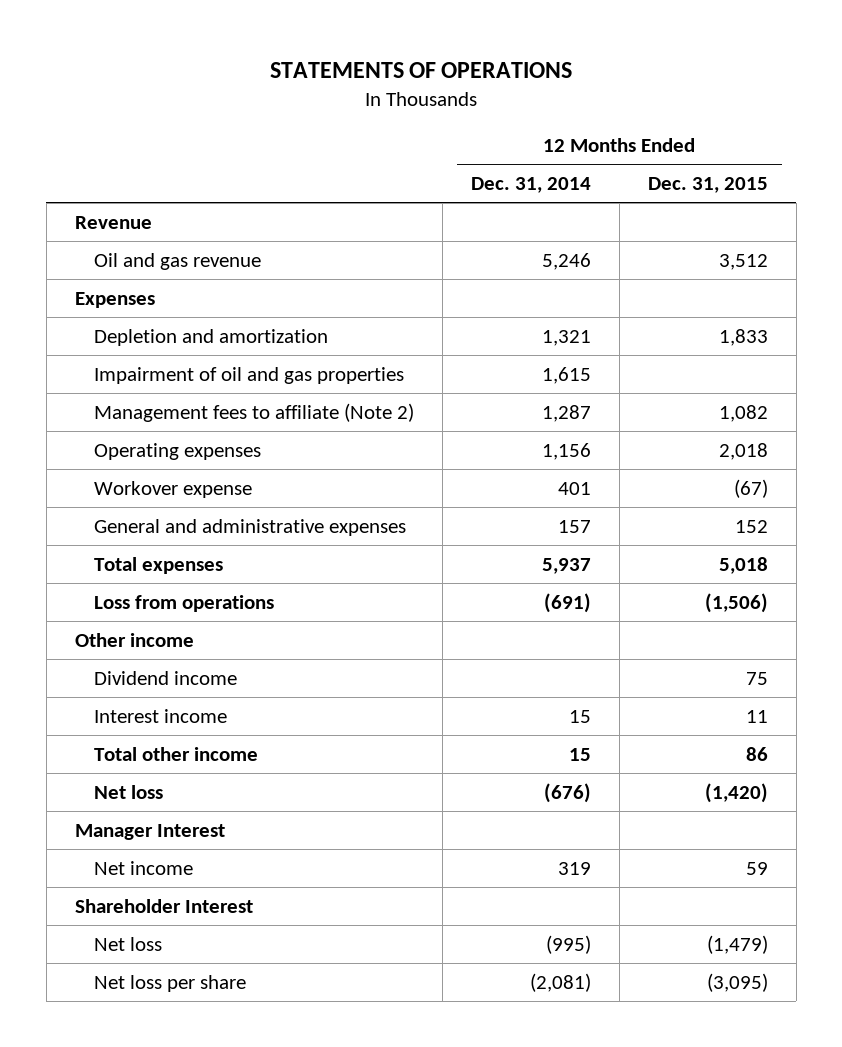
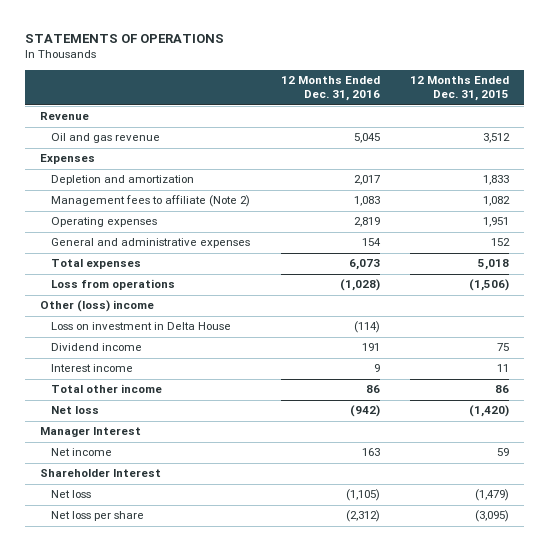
[471,177,592,194] Dec. 31, 2014 -> none
none -> [280,75,380,102] 12 Months Ended Dec. 31, 2016
[94,366,405,384] Impairment of oil and gas properties -> none
[94,480,253,498] Workover expense -> none
[718,442,768,460] 2,018 -> [483,217,510,228] 1,951
[74,632,194,647] Other income -> [40,300,155,313] Other (loss) income
none -> [51,322,232,331] Loss on investment in Delta House

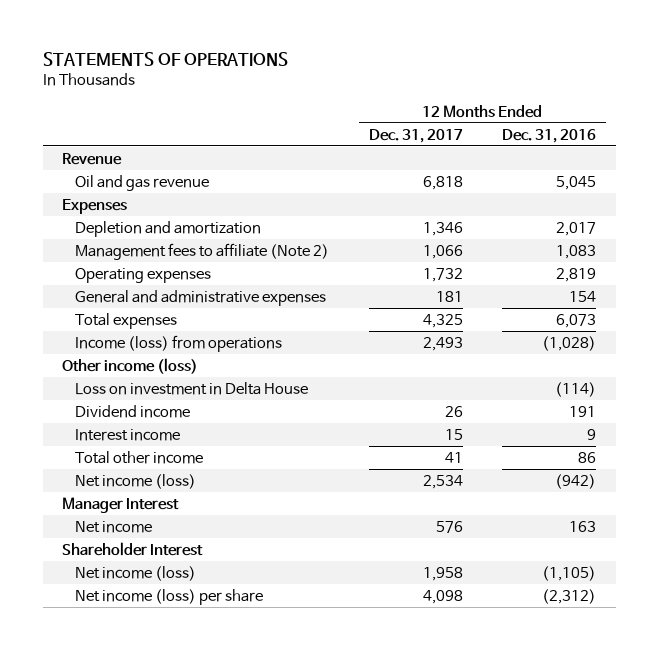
[410,75,510,102] 12 Months Ended Dec. 31, 2015 -> none
none -> [368,128,463,143] Dec. 31, 2017
[51,279,176,291] Loss from operations -> [75,334,283,352] Income (loss) from operations
[40,300,155,313] Other (loss) income -> [62,357,199,374] Other income (loss)
[51,406,100,415] Net loss -> [75,473,197,489] Net income (loss)
[51,490,92,499] Net loss -> [75,565,197,581] Net income (loss)
[51,511,145,522] Net loss per share -> [75,588,264,605] Net income (loss) per share

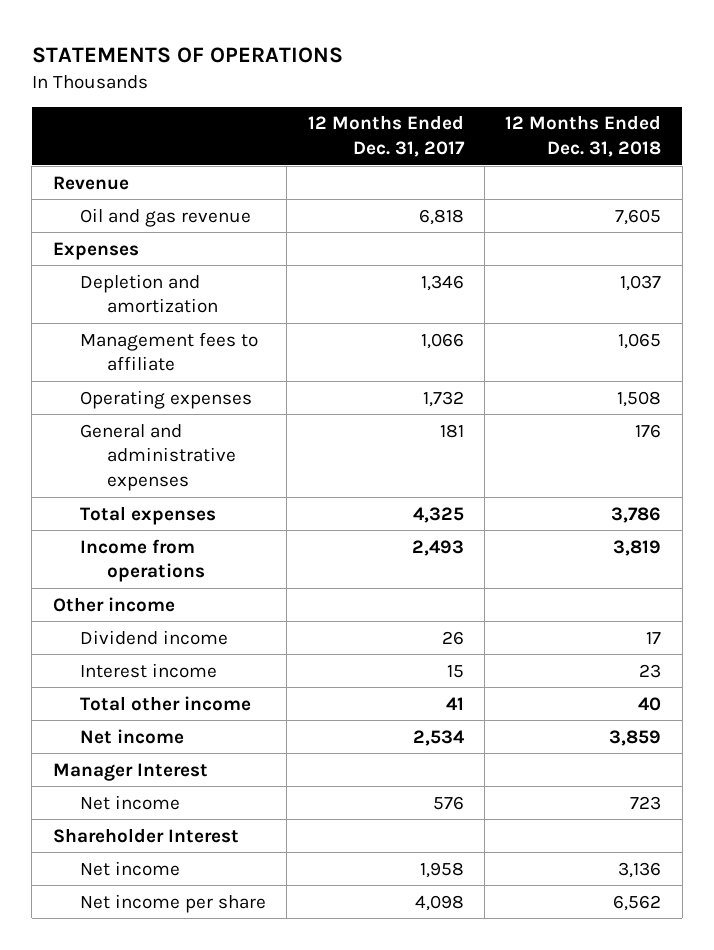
[501,128,596,143] Dec. 31, 2016 -> none
none -> [505,115,662,157] 12 Months Ended Dec. 31, 2018
[75,242,330,260] Management fees to affiliate (Note 2) -> [79,331,258,372] Management fees to affiliate
[75,381,309,395] Loss on investment in Delta House -> none
[75,334,283,352] Income (loss) from operations -> [79,538,206,583] Income from operations
[62,357,199,374] Other income (loss) -> [52,596,175,612] Other income
[75,473,197,489] Net income (loss) -> [79,728,184,744] Net income
[75,565,197,581] Net income (loss) -> [79,860,180,876] Net income
[75,588,264,605] Net income (loss) per share -> [79,893,266,913] Net income per share

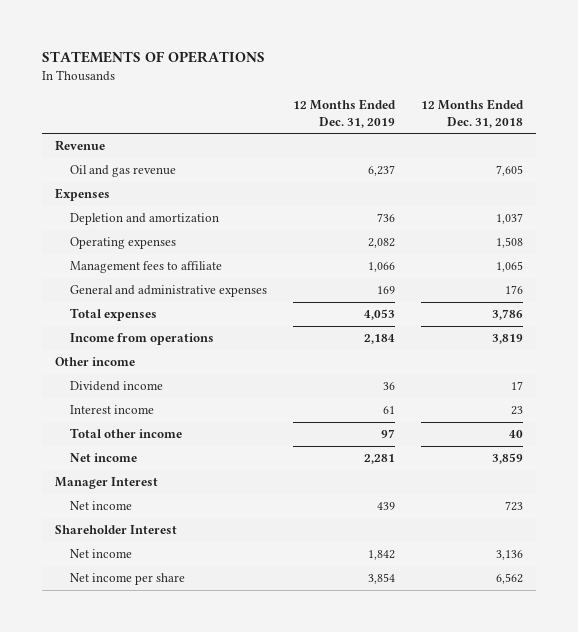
[307,115,465,157] 12 Months Ended Dec. 31, 2017 -> none
none -> [293,98,397,128] 12 Months Ended Dec. 31, 2019
[79,331,258,372] Management fees to affiliate -> [70,261,223,274] Management fees to affiliate

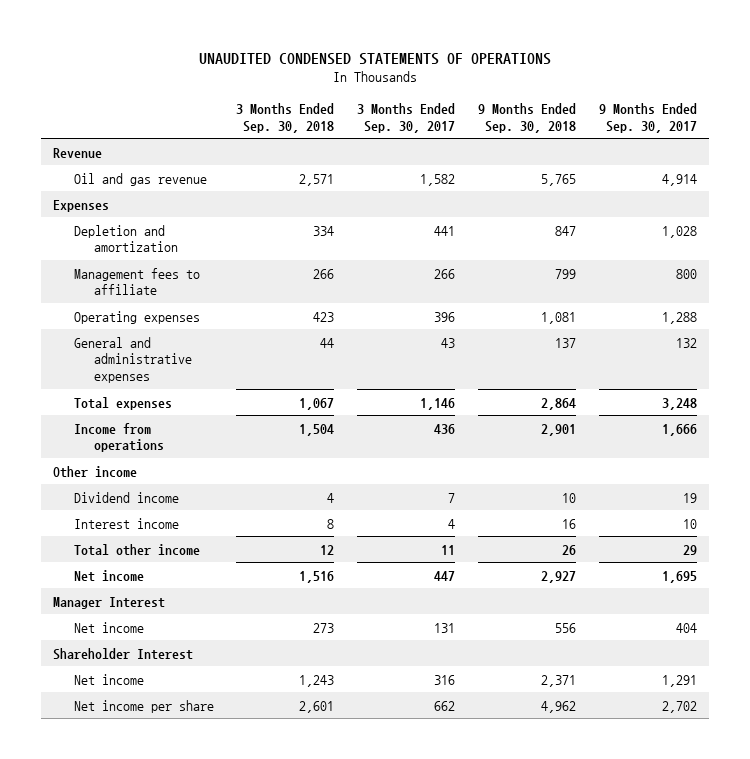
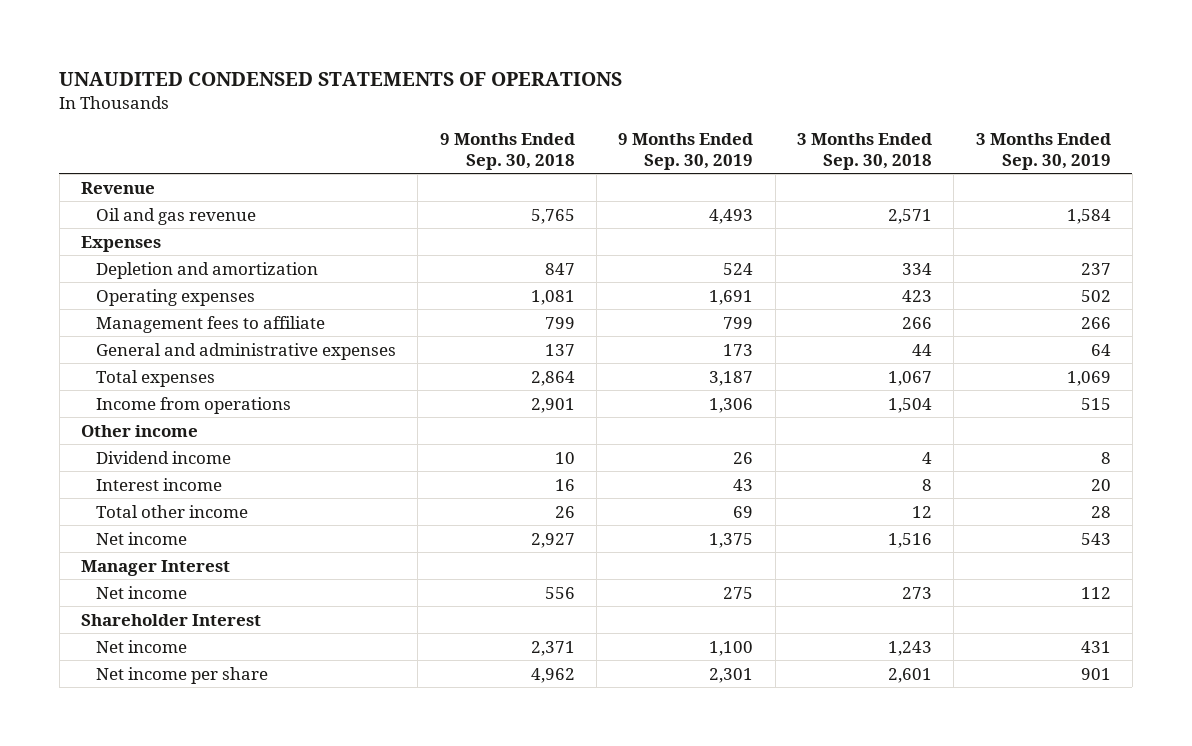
[357,102,456,133] 3 Months Ended Sep. 30, 2017 -> none
[599,102,698,133] 9 Months Ended Sep. 30, 2017 -> none
none -> [618,133,754,170] 9 Months Ended Sep. 30, 2019
none -> [975,133,1111,170] 3 Months Ended Sep. 30, 2019
[73,267,200,296] Management fees to affiliate -> [95,315,325,333] Management fees to affiliate

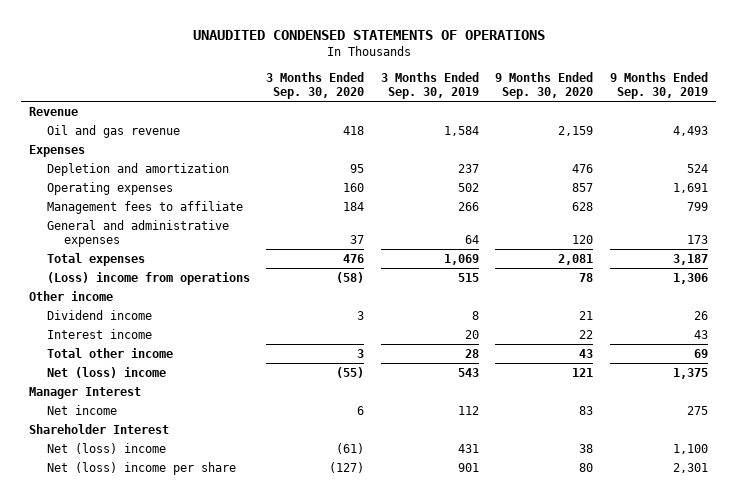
[439,133,575,170] 9 Months Ended Sep. 30, 2018 -> none
[796,133,932,170] 3 Months Ended Sep. 30, 2018 -> none
none -> [266,71,365,100] 3 Months Ended Sep. 30, 2020
none -> [495,71,594,100] 9 Months Ended Sep. 30, 2020
[95,396,291,414] Income from operations -> [46,271,250,285] (Loss) income from operations
[95,531,187,545] Net income -> [46,366,166,378] Net (loss) income
[95,639,187,653] Net income -> [46,442,166,454] Net (loss) income
[95,666,268,684] Net income per share -> [46,461,236,475] Net (loss) income per share

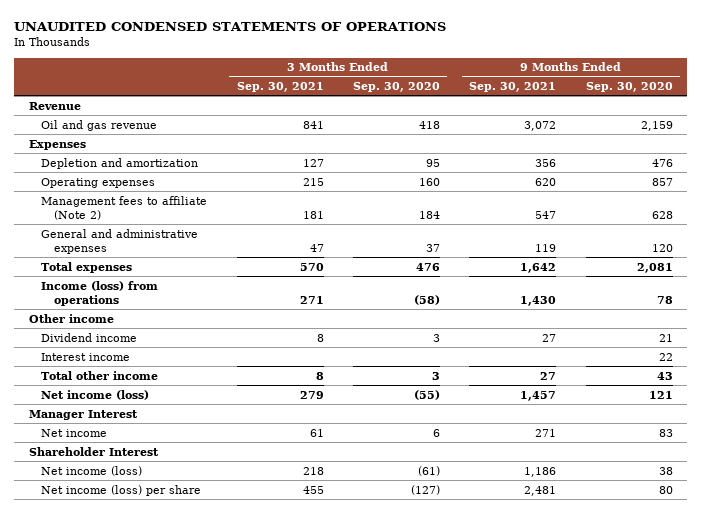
[380,71,479,100] 3 Months Ended Sep. 30, 2019 -> none
[609,71,708,100] 9 Months Ended Sep. 30, 2019 -> none
none -> [236,81,324,92] Sep. 30, 2021
none -> [469,81,557,92] Sep. 30, 2021
[46,200,243,214] Management fees to affiliate -> [41,195,208,220] Management fees to affiliate (Note 2)
[46,271,250,285] (Loss) income from operations -> [41,280,159,306] Income (loss) from operations
[46,366,166,378] Net (loss) income -> [41,389,150,400] Net income (loss)
[46,442,166,454] Net (loss) income -> [41,465,143,476] Net income (loss)
[46,461,236,475] Net (loss) income per share -> [41,484,202,496] Net income (loss) per share

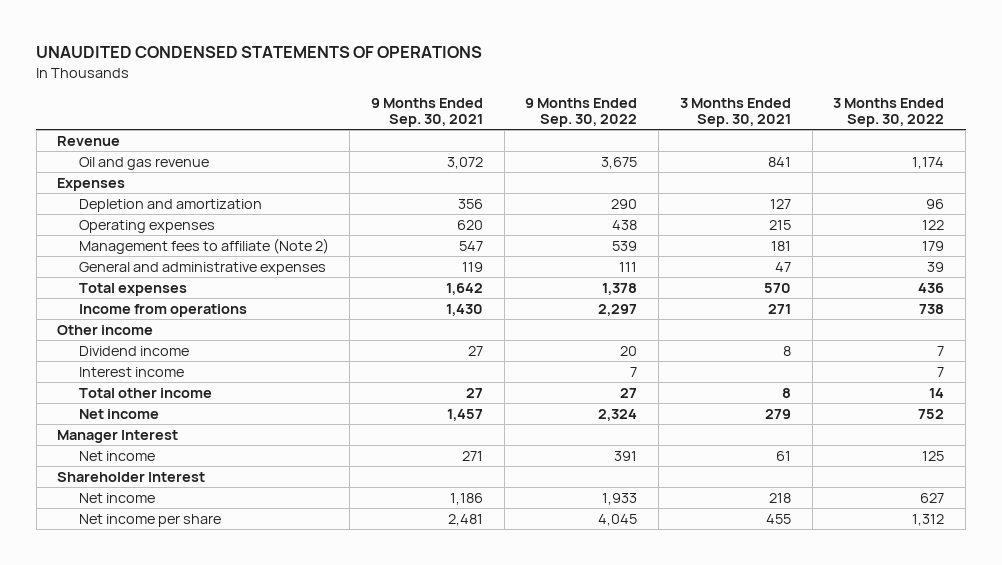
[353,81,441,92] Sep. 30, 2020 -> none
[585,81,673,92] Sep. 30, 2020 -> none
none -> [525,97,638,128] 9 Months Ended Sep. 30, 2022
none -> [833,97,945,128] 3 Months Ended Sep. 30, 2022
[41,280,159,306] Income (loss) from operations -> [78,303,247,317] Income from operations
[41,389,150,400] Net income (loss) -> [78,408,159,419] Net income
[41,465,143,476] Net income (loss) -> [78,492,155,503] Net income
[41,484,202,496] Net income (loss) per share -> [78,513,221,527] Net income per share

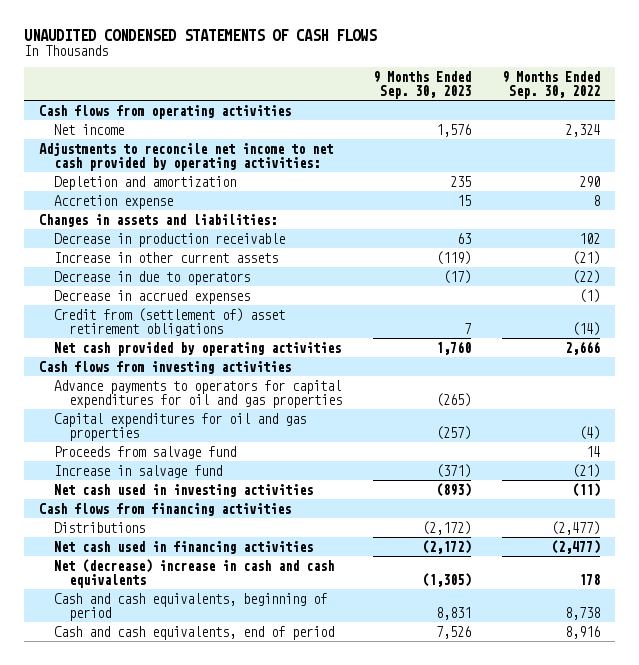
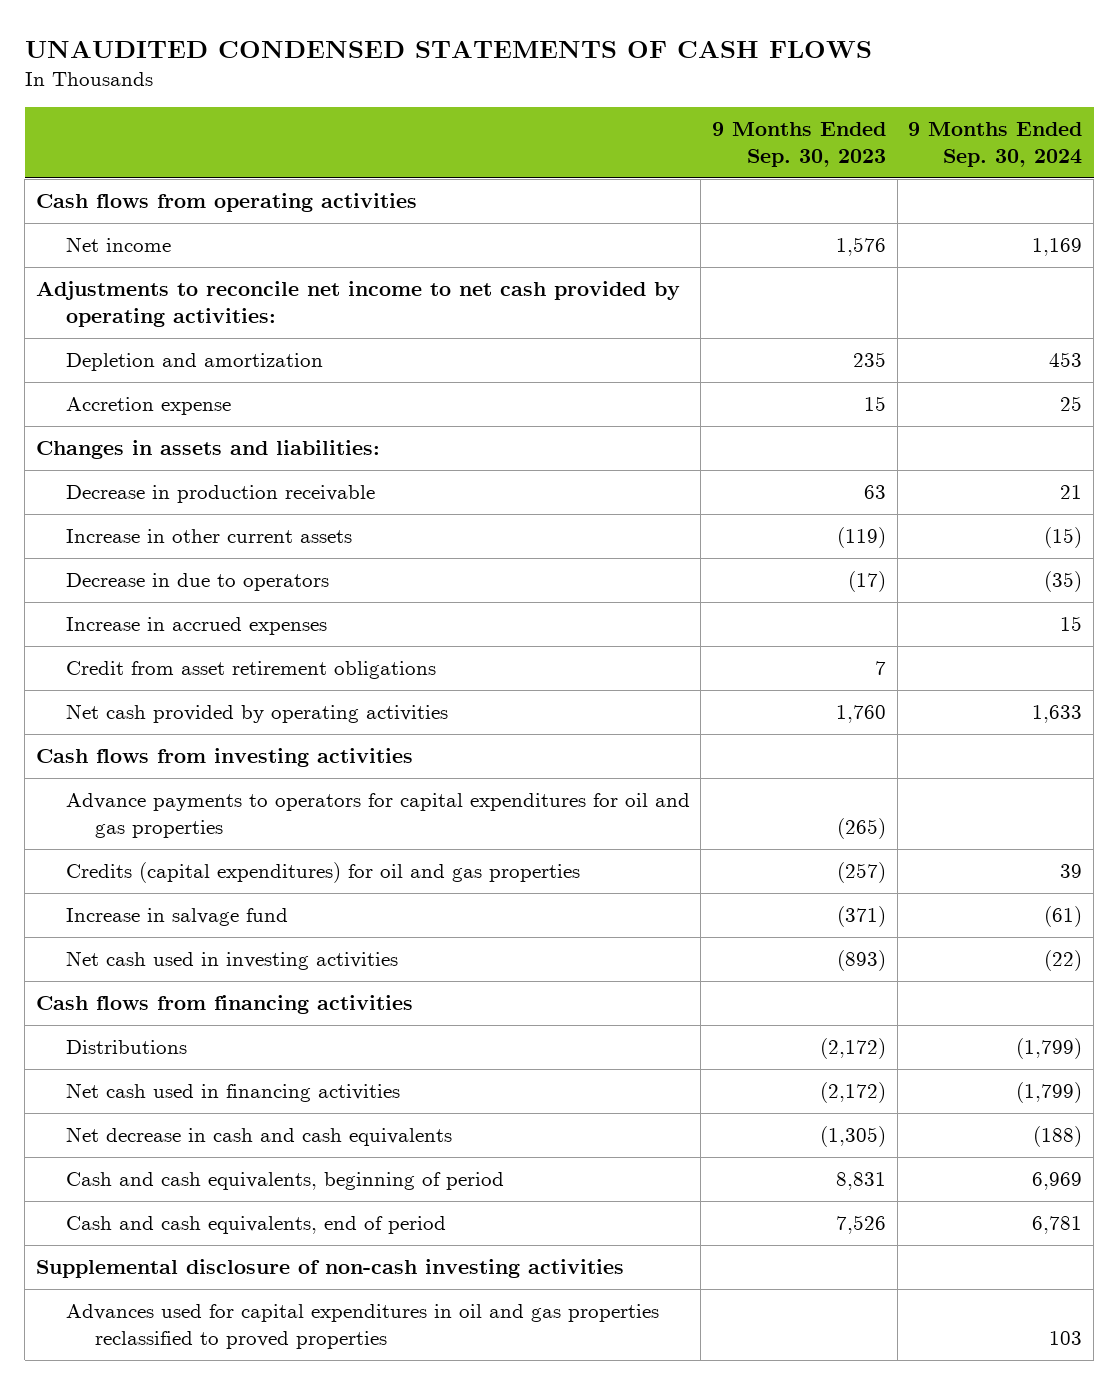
[501,70,600,99] 9 Months Ended Sep. 30, 2022 -> none
none -> [908,122,1083,168] 9 Months Ended Sep. 30, 2024
[54,289,251,304] Decrease in accrued expenses -> [65,617,327,636] Increase in accrued expenses
[54,307,286,336] Credit from (settlement of) asset retirement obligations -> [65,661,436,680] Credit from asset retirement obligations
[54,445,237,459] Proceeds from salvage fund -> none
[54,412,307,441] Capital expenditures for oil and gas properties -> [65,862,580,884] Credits (capital expenditures) for oil and gas properties
[54,558,335,588] Net (decrease) increase in cash and cash equivalents -> [65,1127,452,1147] Net decrease in cash and cash equivalents
none -> [36,1259,625,1279] Supplemental disclosure of non-cash investing activities
none -> [65,1304,659,1350] Advances used for capital expenditures in oil and gas properties reclassified to proved properties

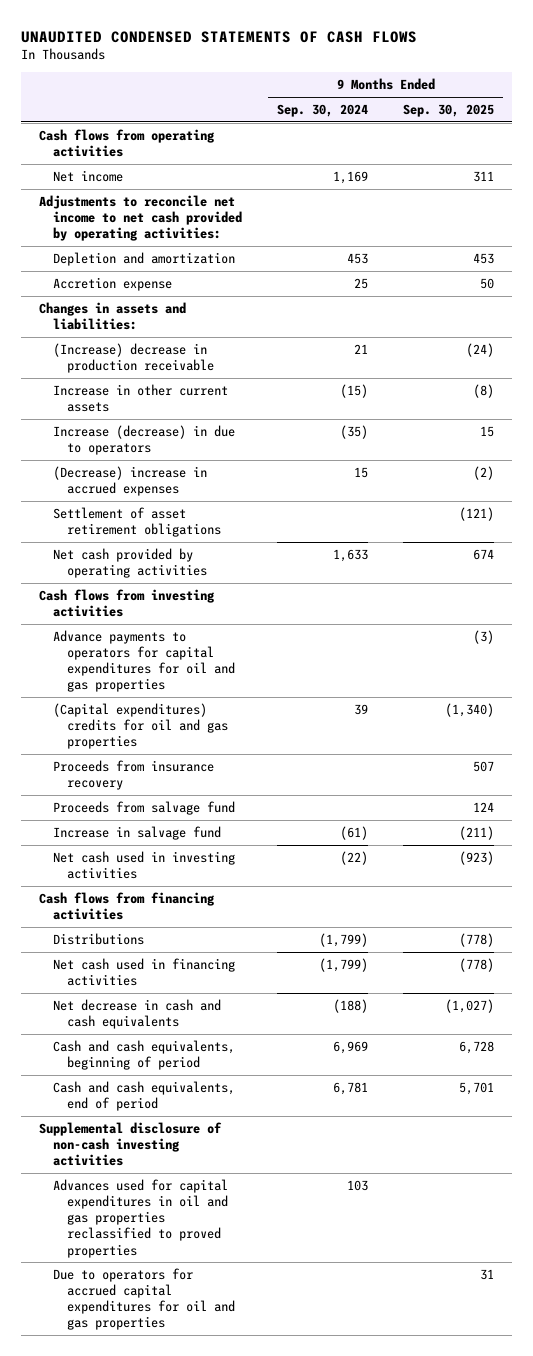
[711,122,886,168] 9 Months Ended Sep. 30, 2023 -> none
none -> [403,103,495,117] Sep. 30, 2025
[65,485,375,504] Decrease in production receivable -> [53,342,215,374] (Increase) decrease in production receivable
[65,573,329,592] Decrease in due to operators -> [53,424,236,456] Increase (decrease) in due to operators
[65,617,327,636] Increase in accrued expenses -> [53,465,208,497] (Decrease) increase in accrued expenses
[65,661,436,680] Credit from asset retirement obligations -> [53,506,222,538] Settlement of asset retirement obligations
[65,862,580,884] Credits (capital expenditures) for oil and gas properties -> [53,702,229,750] (Capital expenditures) credits for oil and gas properties
none -> [53,759,215,791] Proceeds from insurance recovery
none -> [53,800,236,815] Proceeds from salvage fund
none -> [53,1267,236,1331] Due to operators for accrued capital expenditures for oil and gas properties

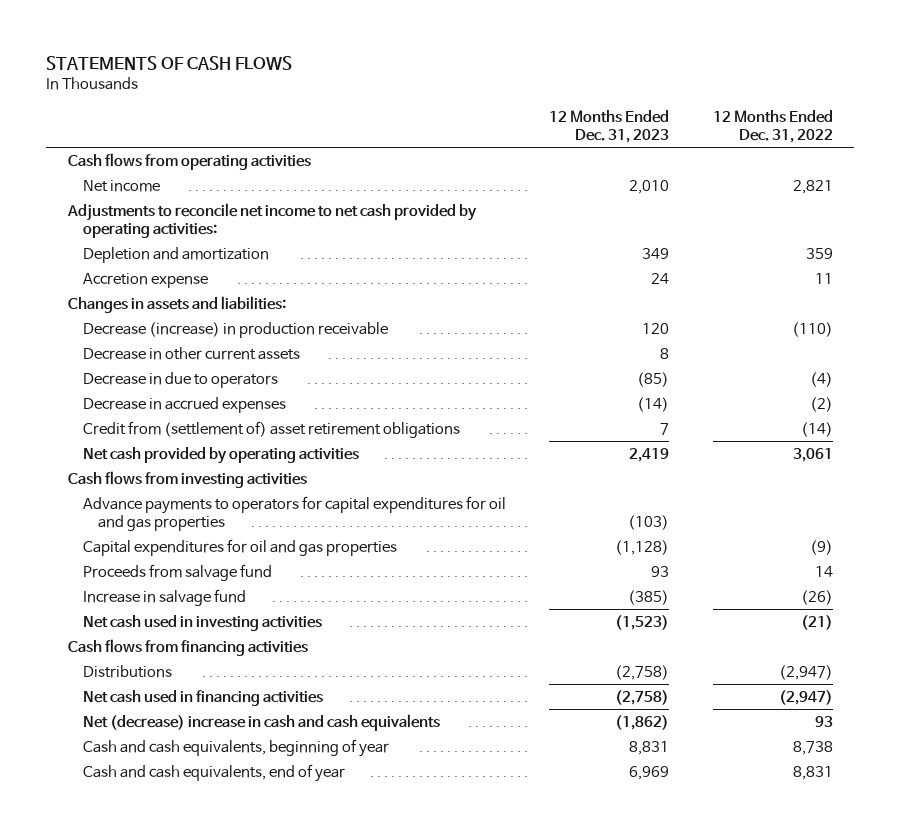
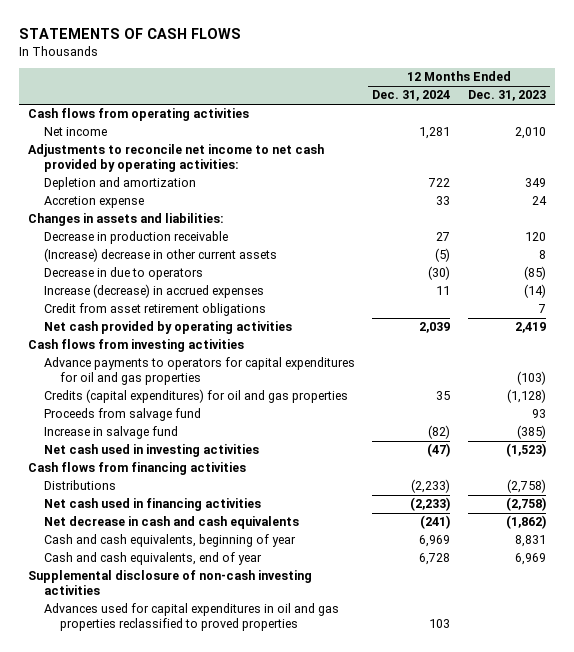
[712,109,833,144] 12 Months Ended Dec. 31, 2022 -> none
none -> [372,90,451,102] Dec. 31, 2024
[83,321,389,338] Decrease (increase) in production receivable -> [43,231,228,245] Decrease in production receivable
[83,346,301,360] Decrease in other current assets -> [43,248,277,263] (Increase) decrease in other current assets
[83,396,287,413] Decrease in accrued expenses -> [43,284,264,299] Increase (decrease) in accrued expenses
[83,420,461,438] Credit from (settlement of) asset retirement obligations -> [43,303,266,317] Credit from asset retirement obligations
[83,538,398,556] Capital expenditures for oil and gas properties -> [43,389,348,404] Credits (capital expenditures) for oil and gas properties
[83,713,441,731] Net (decrease) increase in cash and cash equivalents -> [43,516,299,530] Net decrease in cash and cash equivalents
none -> [28,570,313,596] Supplemental disclosure of non-cash investing activities
none -> [43,603,339,632] Advances used for capital expenditures in oil and gas properties reclassified to proved properties

